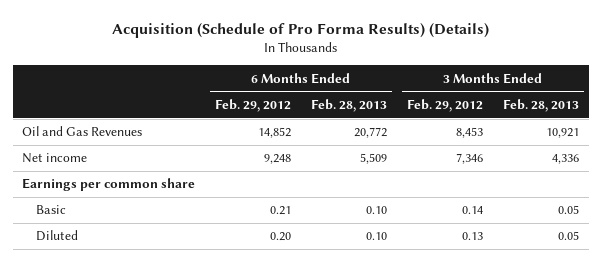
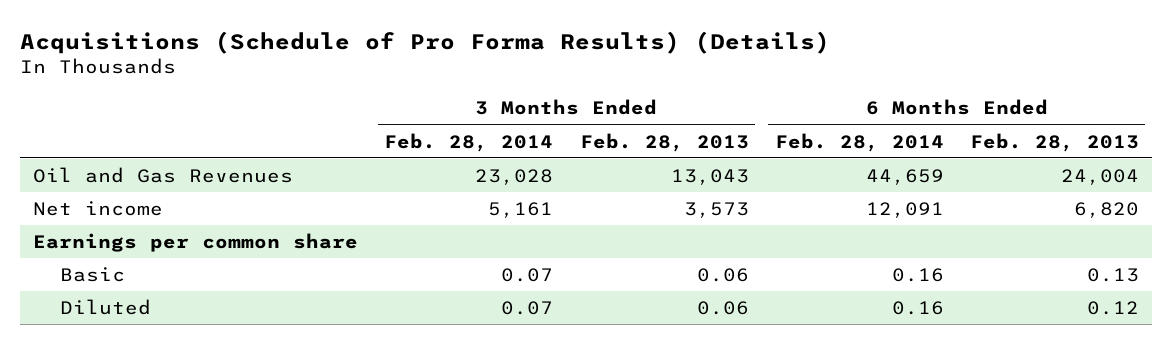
[111,22,489,38] Acquisition (Schedule of Pro Forma Results) (Details) -> [20,30,831,54] Acquisitions (Schedule of Pro Forma Results) (Details)
[215,98,292,112] Feb. 29, 2012 -> none
[406,98,483,112] Feb. 29, 2012 -> none
none -> [384,132,554,152] Feb. 28, 2014
none -> [774,132,944,152] Feb. 28, 2014
[354,127,388,139] 20,772 -> [1060,169,1139,186] 24,004
[545,128,579,139] 10,921 -> [670,169,749,186] 13,043
[360,153,388,165] 5,509 -> [1073,202,1139,219] 6,820
[551,154,579,165] 4,336 -> [683,202,749,219] 3,573
[366,206,388,215] 0.10 -> [1086,268,1139,283] 0.13
[557,205,579,215] 0.05 -> [696,268,749,283] 0.06
[366,232,388,241] 0.10 -> [1086,301,1139,316] 0.12
[557,231,579,241] 0.05 -> [696,301,749,316] 0.06

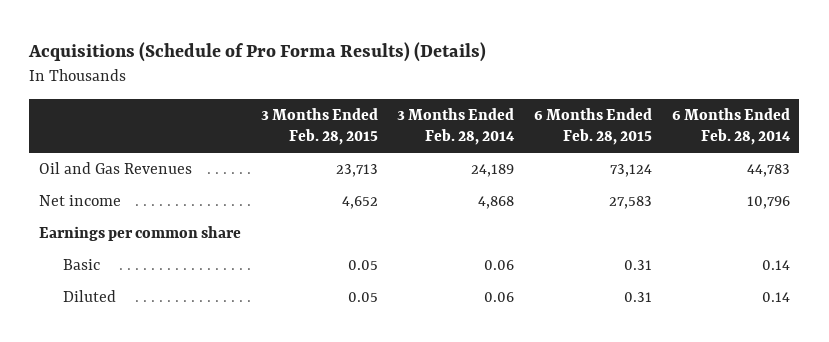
[579,132,749,152] Feb. 28, 2013 -> none
[969,132,1139,152] Feb. 28, 2013 -> none
none -> [260,107,378,146] 3 Months Ended Feb. 28, 2015
none -> [533,107,652,146] 6 Months Ended Feb. 28, 2015
[475,169,554,186] 23,028 -> [471,163,515,177] 24,189
[865,169,944,186] 44,659 -> [746,163,790,177] 44,783
[488,202,554,219] 5,161 -> [478,195,515,209] 4,868
[865,202,944,219] 12,091 -> [746,195,790,209] 10,796
[501,268,554,283] 0.07 -> [484,259,515,270] 0.06
[891,268,944,283] 0.16 -> [761,259,790,270] 0.14
[501,301,554,316] 0.07 -> [484,291,515,302] 0.06
[891,301,944,316] 0.16 -> [761,291,790,302] 0.14

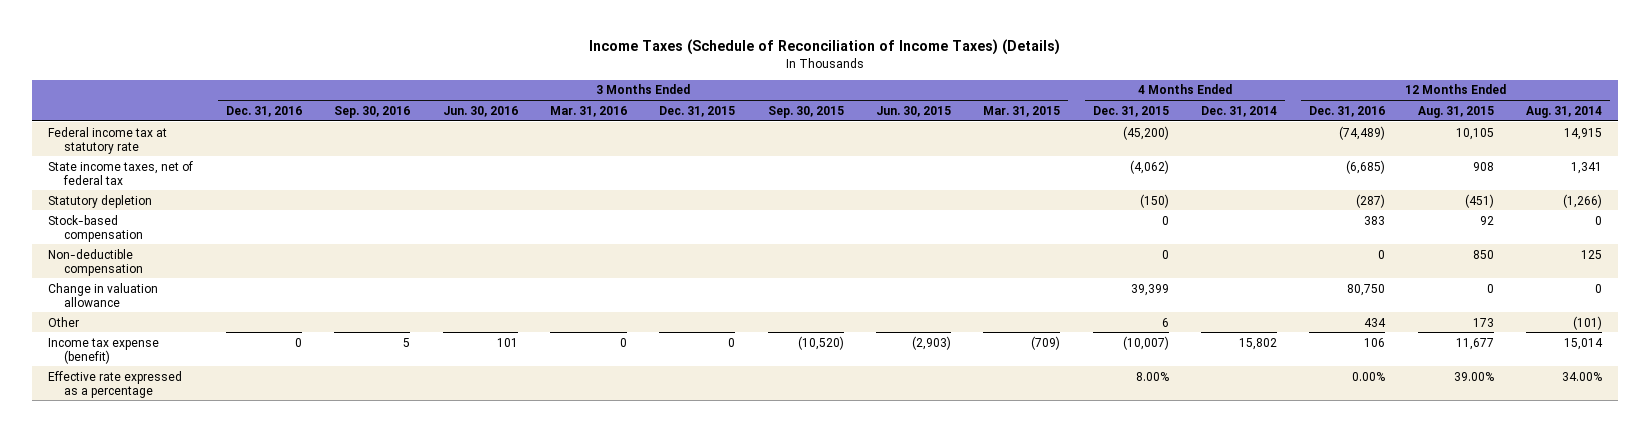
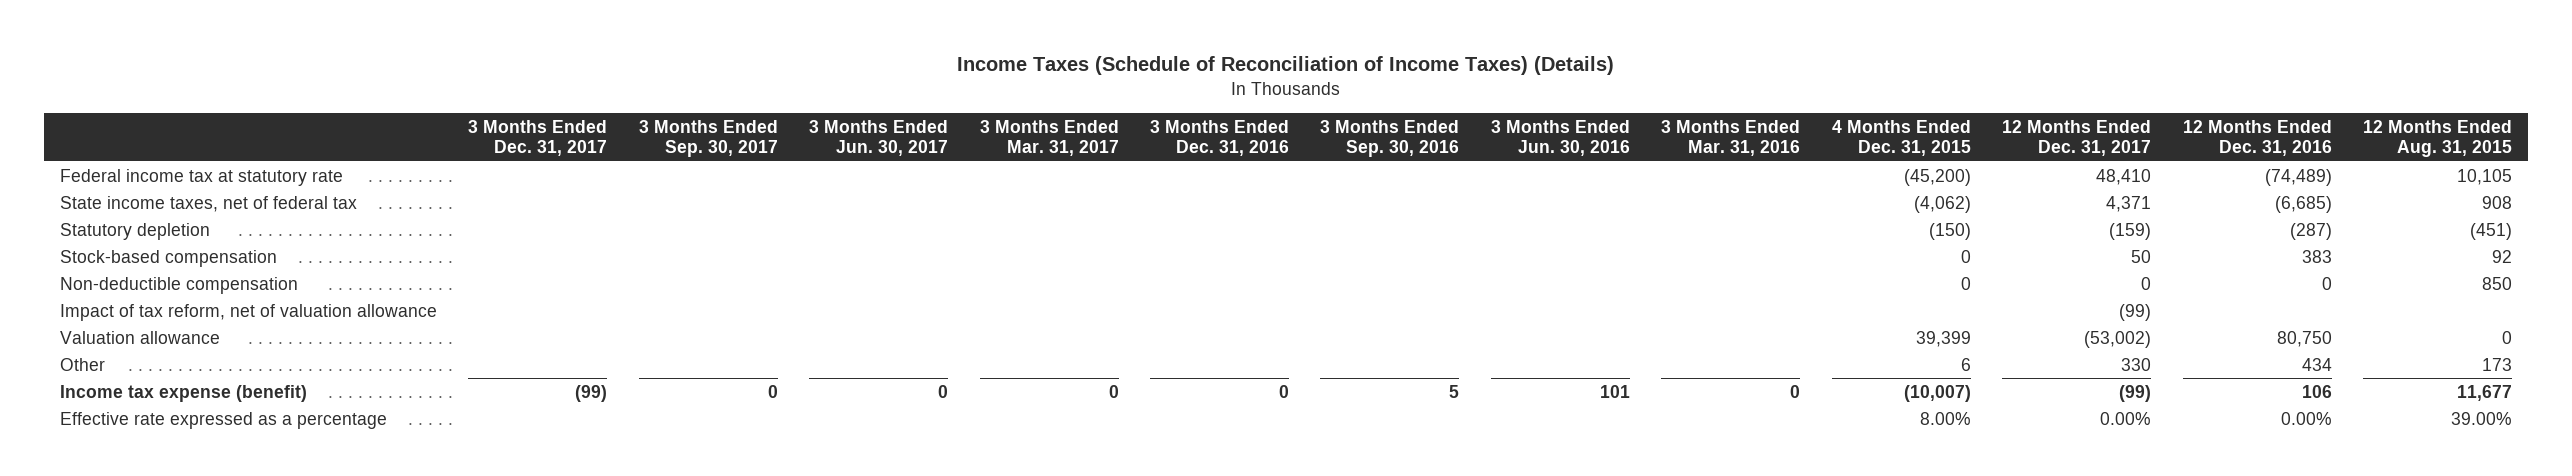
[659,105,736,117] Dec. 31, 2015 -> none
[767,105,844,118] Sep. 30, 2015 -> none
[875,105,951,117] Jun. 30, 2015 -> none
[983,105,1061,117] Mar. 31, 2015 -> none
[1201,105,1278,117] Dec. 31, 2014 -> none
[1526,105,1603,118] Aug. 31, 2014 -> none
none -> [468,119,608,157] 3 Months Ended Dec. 31, 2017
none -> [638,119,778,158] 3 Months Ended Sep. 30, 2017
none -> [809,119,949,157] 3 Months Ended Jun. 30, 2017
none -> [979,119,1119,157] 3 Months Ended Mar. 31, 2017
none -> [2002,119,2152,157] 12 Months Ended Dec. 31, 2017
none -> [59,303,437,321] Impact of tax reform, net of valuation allowance
[48,282,159,307] Change in valuation allowance -> [59,330,220,344] Valuation allowance

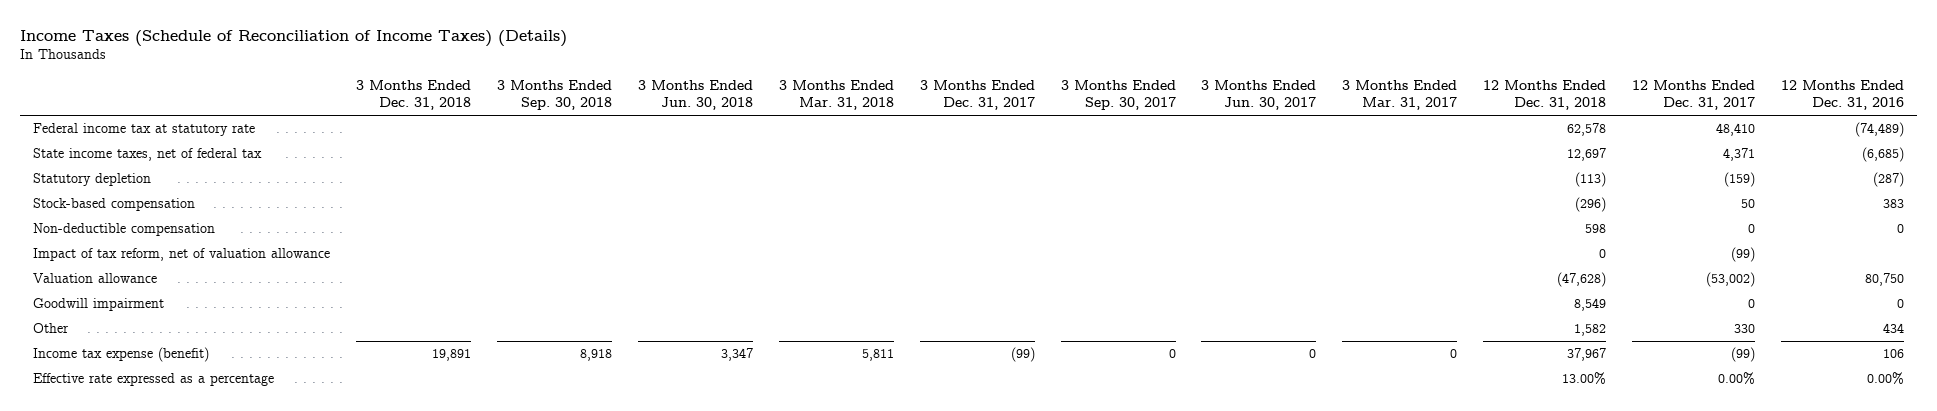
[1149,119,1289,157] 3 Months Ended Dec. 31, 2016 -> none
[1320,119,1460,158] 3 Months Ended Sep. 30, 2016 -> none
[1490,119,1630,157] 3 Months Ended Jun. 30, 2016 -> none
[1661,119,1801,157] 3 Months Ended Mar. 31, 2016 -> none
[1831,119,1971,157] 4 Months Ended Dec. 31, 2015 -> none
[2362,119,2512,158] 12 Months Ended Aug. 31, 2015 -> none
none -> [355,80,471,111] 3 Months Ended Dec. 31, 2018
none -> [496,80,612,111] 3 Months Ended Sep. 30, 2018
none -> [637,80,753,111] 3 Months Ended Jun. 30, 2018
none -> [778,80,894,111] 3 Months Ended Mar. 31, 2018
none -> [1483,80,1607,111] 12 Months Ended Dec. 31, 2018
none -> [32,298,164,312] Goodwill impairment

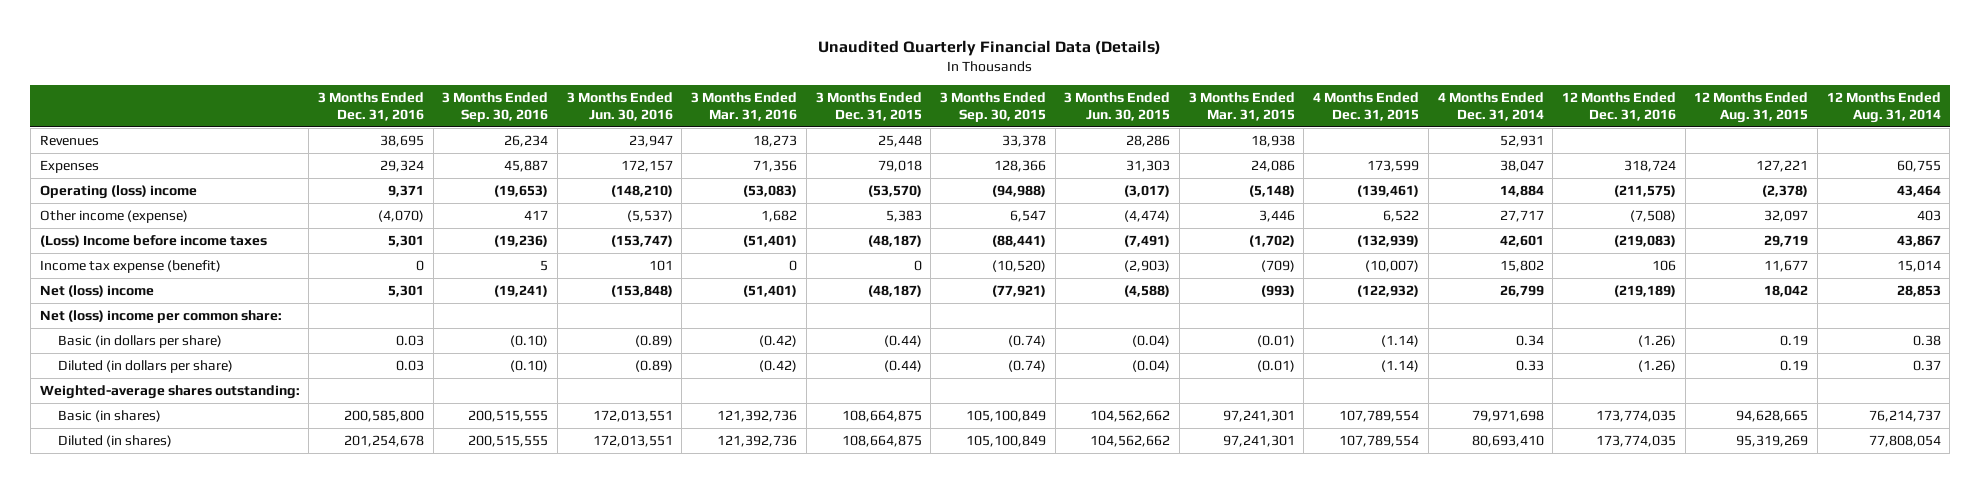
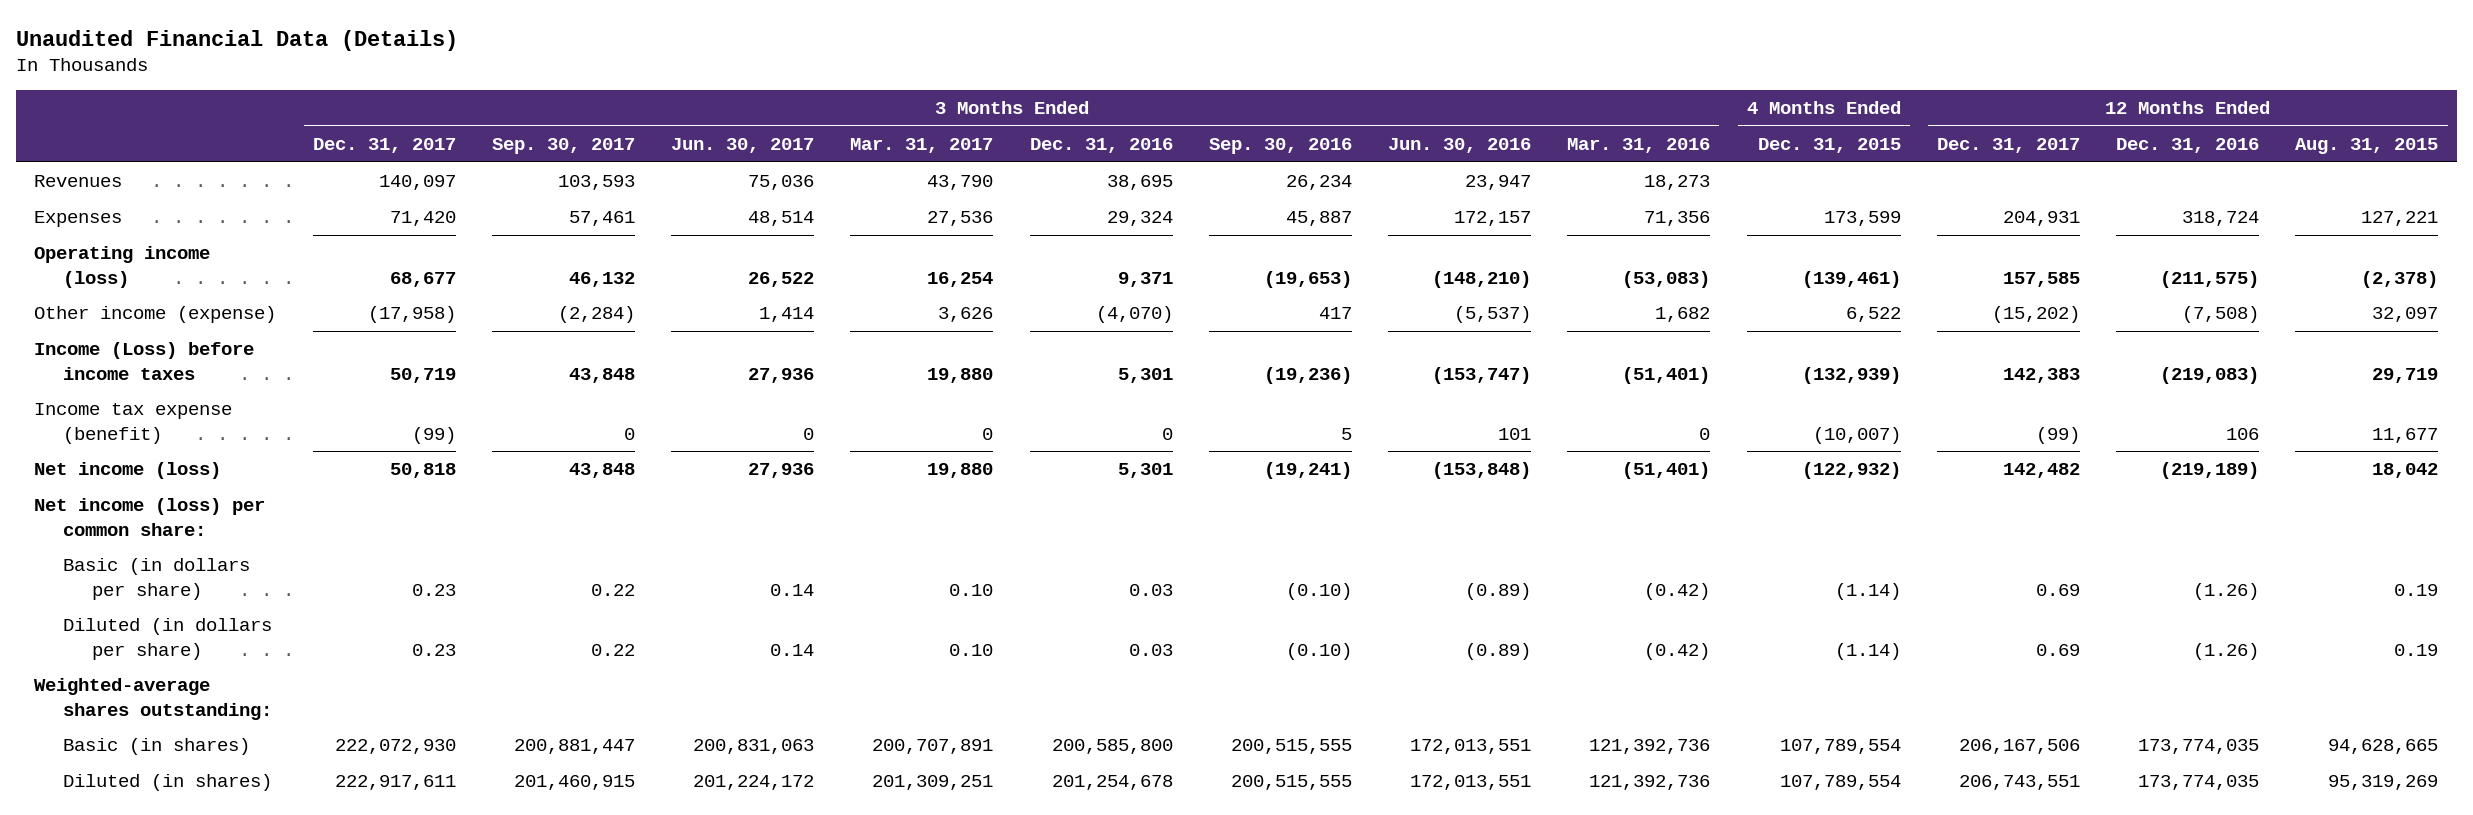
[818,40,1162,57] Unaudited Quarterly Financial Data (Details) -> [16,29,459,51] Unaudited Financial Data (Details)
[815,92,922,121] 3 Months Ended Dec. 31, 2015 -> none
[939,92,1046,122] 3 Months Ended Sep. 30, 2015 -> none
[1064,92,1171,121] 3 Months Ended Jun. 30, 2015 -> none
[1188,92,1295,121] 3 Months Ended Mar. 31, 2015 -> none
[1437,92,1544,121] 4 Months Ended Dec. 31, 2014 -> none
[1826,92,1941,123] 12 Months Ended Aug. 31, 2014 -> none
none -> [312,137,456,153] Dec. 31, 2017
none -> [491,137,635,154] Sep. 30, 2017
none -> [671,137,815,153] Jun. 30, 2017
none -> [850,137,994,153] Mar. 31, 2017
none -> [1936,137,2080,153] Dec. 31, 2017
[39,184,197,199] Operating (loss) income -> [34,246,211,288] Operating income (loss)
[39,234,267,247] (Loss) Income before income taxes -> [34,342,255,380] Income (Loss) before income taxes
[39,284,154,297] Net (loss) income -> [34,462,222,480] Net income (loss)
[39,309,282,323] Net (loss) income per common share: -> [34,498,266,536] Net income (loss) per common share:

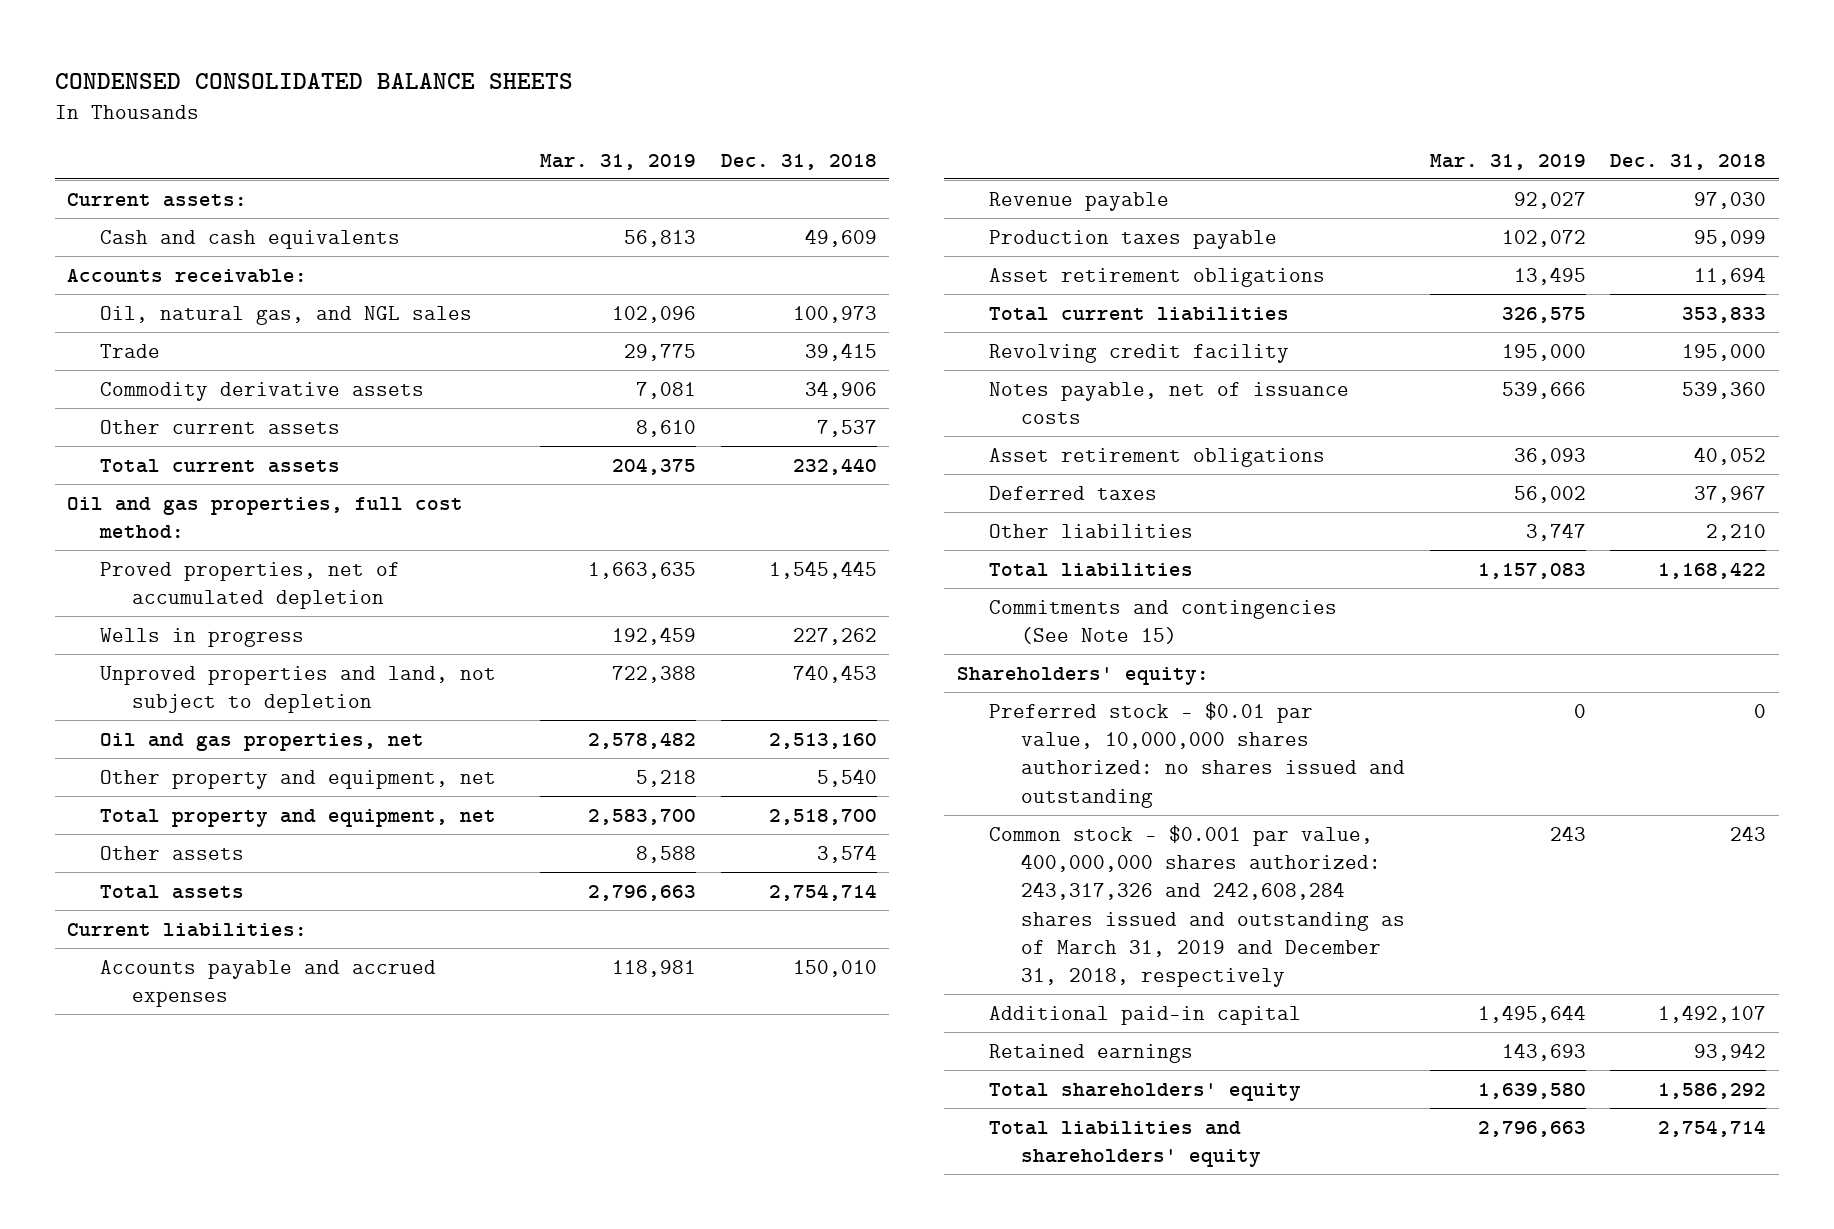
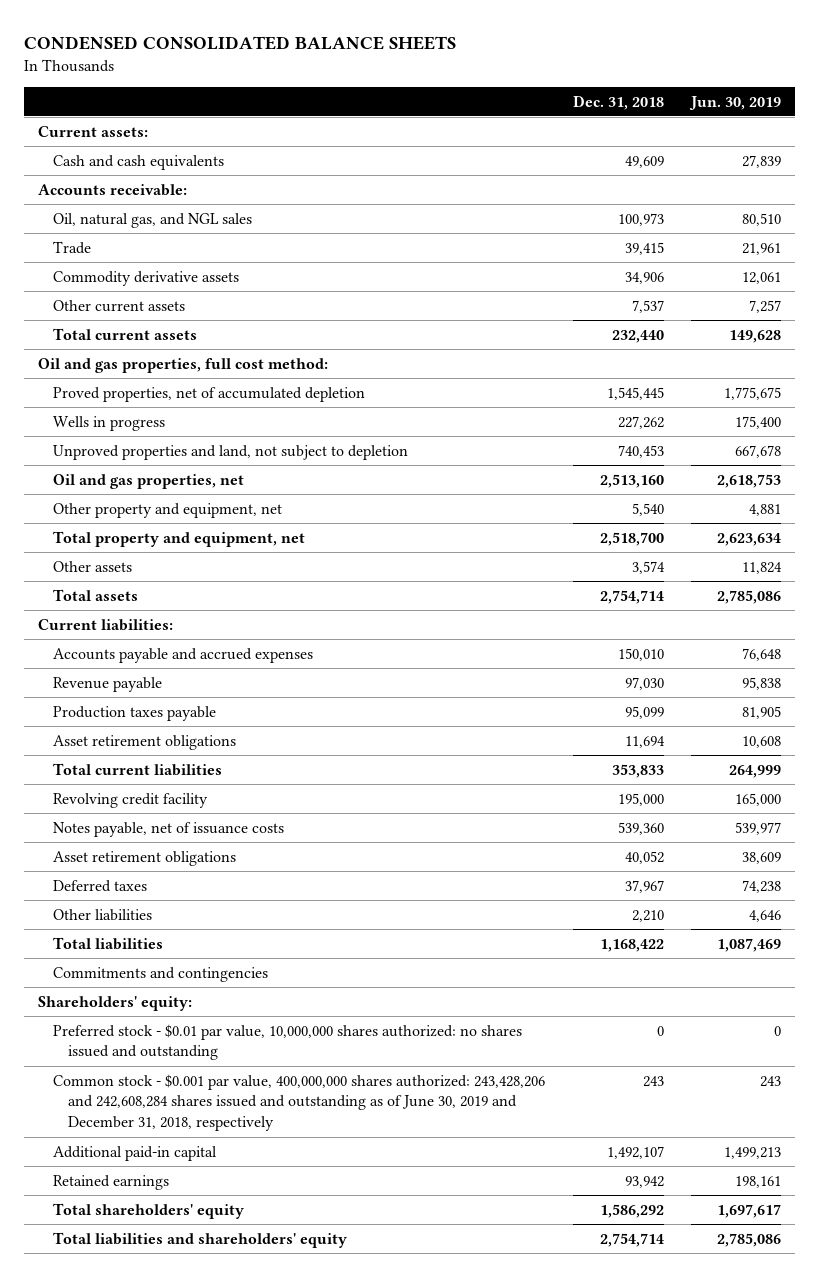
[540,153,697,170] Mar. 31, 2019 -> none
none -> [689,95,782,110] Jun. 30, 2019
[988,599,1337,645] Commitments and contingencies (See Note 15) -> [53,966,269,982] Commitments and contingencies
[988,824,1406,988] Common stock - $0.001 par value, 400,000,000 shares authorized: 243,317,326 and 242,608,284 shares issued and outstanding as of March 31, 2019 and December 31, 2018, respectively -> [53,1073,546,1132] Common stock - $0.001 par value, 400,000,000 shares authorized: 243,428,206 and 242,608,284 shares issued and outstanding as of June 30, 2019 and December 31, 2018, respectively

